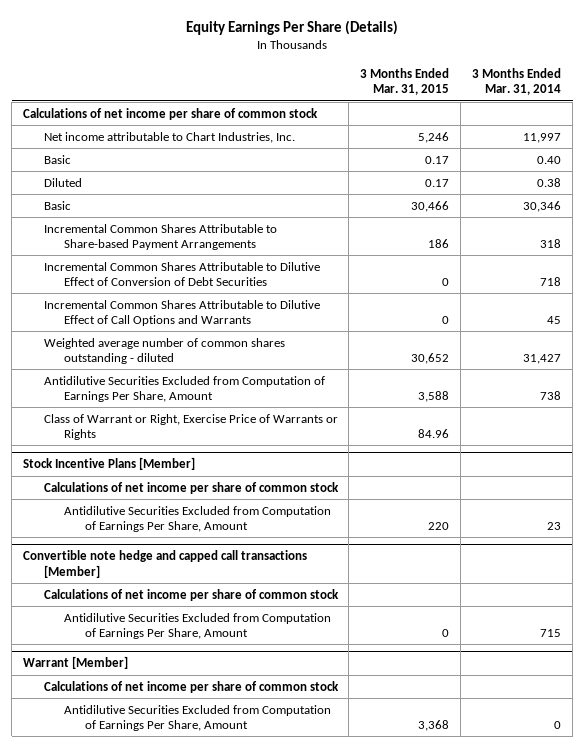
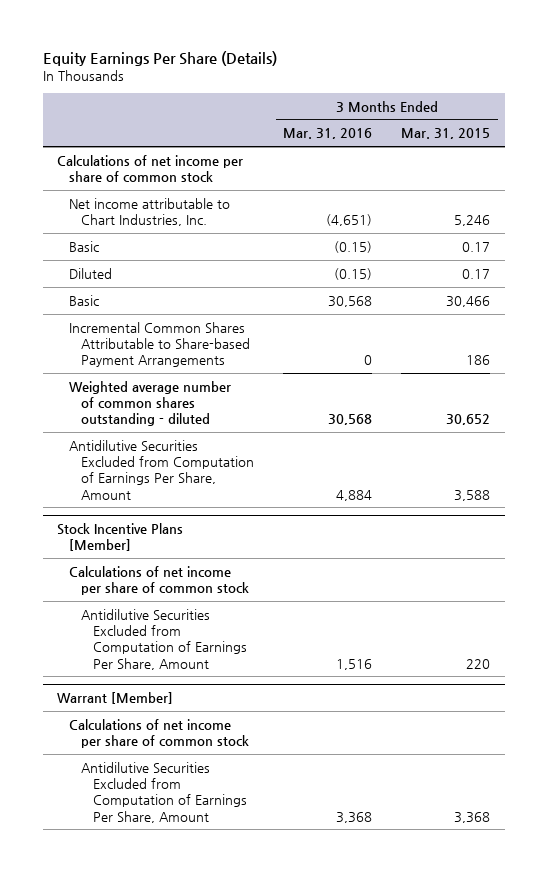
[472,68,562,96] 3 Months Ended Mar. 31, 2014 -> none
none -> [283,128,373,140] Mar. 31, 2016
[43,261,320,287] Incremental Common Shares Attributable to Dilutive Effect of Conversion of Debt Securities -> none
[43,299,320,327] Incremental Common Shares Attributable to Dilutive Effect of Call Options and Warrants -> none
[43,413,338,441] Class of Warrant or Right, Exercise Price of Warrants or Rights -> none
[22,550,307,578] Convertible note hedge and capped call transactions [Member] -> none
[43,588,339,601] Calculations of net income per share of common stock -> none
[64,612,332,640] Antidilutive Securities Excluded from Computation of Earnings Per Share, Amount -> none

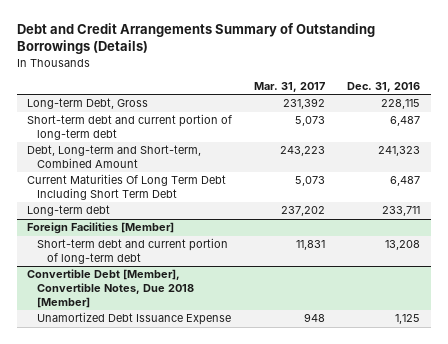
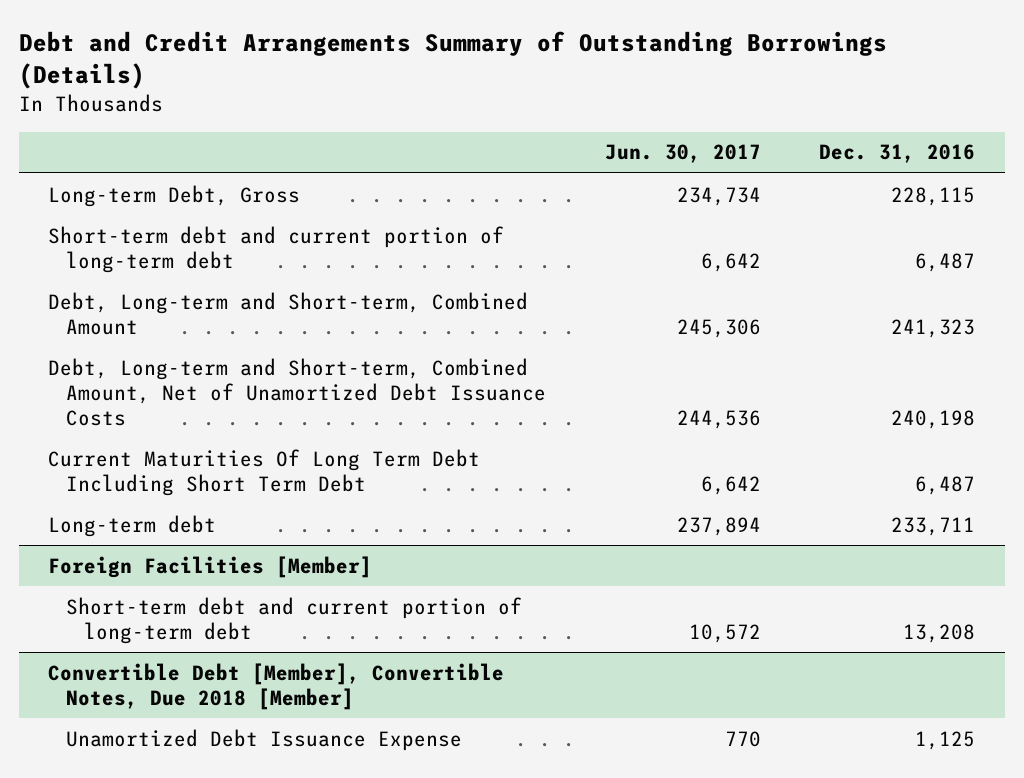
[254,82,326,93] Mar. 31, 2017 -> none
none -> [604,144,761,164] Jun. 30, 2017
none -> [48,357,547,426] Debt, Long-term and Short-term, Combined Amount, Net of Unamortized Debt Issuance Costs

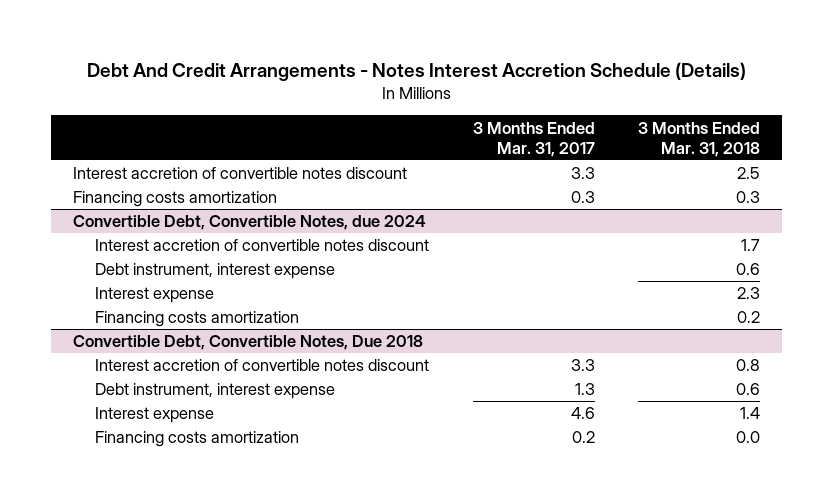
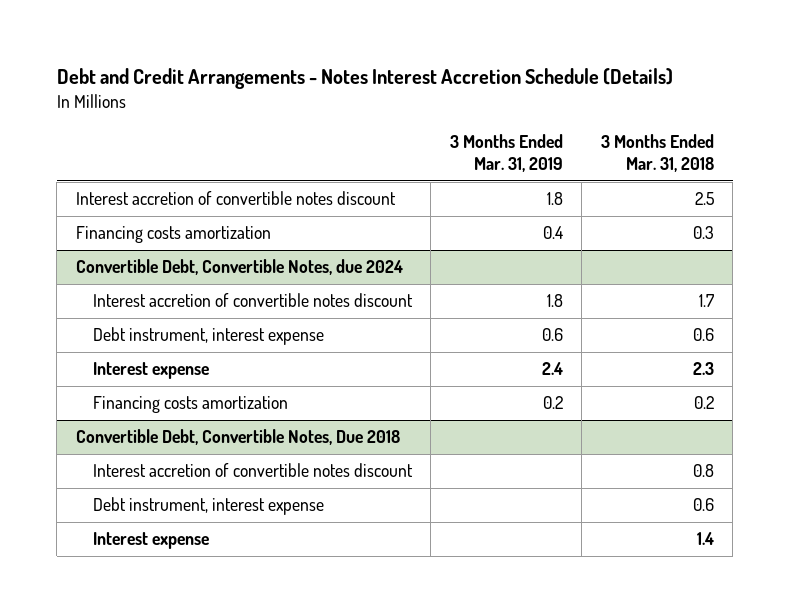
[86,61,746,81] Debt And Credit Arrangements - Notes Interest Accretion Schedule (Details) -> [56,67,673,89] Debt and Credit Arrangements - Notes Interest Accretion Schedule (Details)
[472,121,595,157] 3 Months Ended Mar. 31, 2017 -> none
none -> [449,134,563,173] 3 Months Ended Mar. 31, 2019
[94,431,299,448] Financing costs amortization -> none

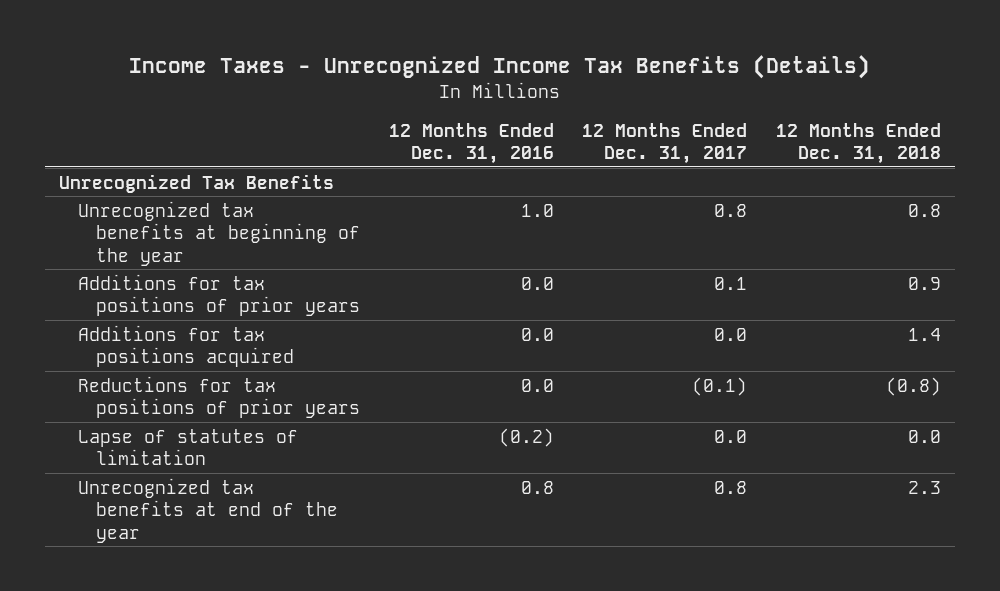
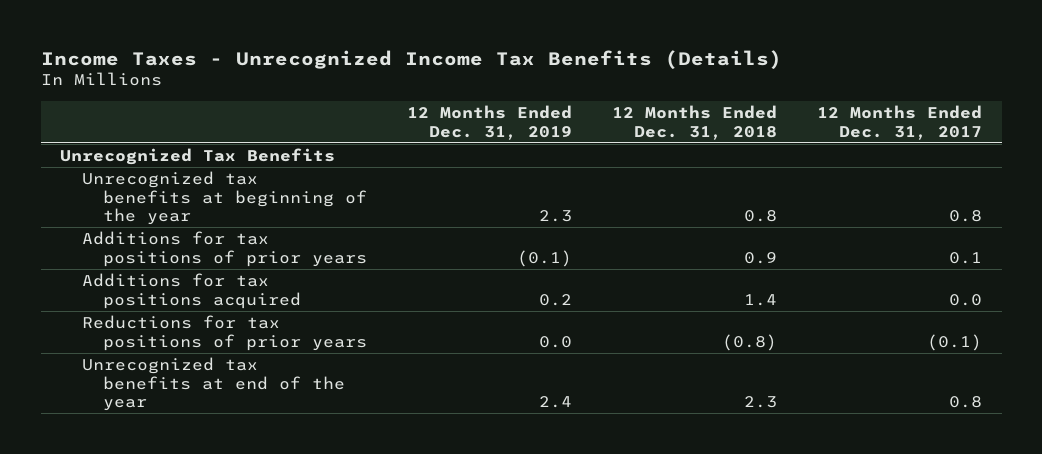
[388,122,554,165] 12 Months Ended Dec. 31, 2016 -> none
none -> [407,105,573,140] 12 Months Ended Dec. 31, 2019
[77,428,298,466] Lapse of statutes of limitation -> none

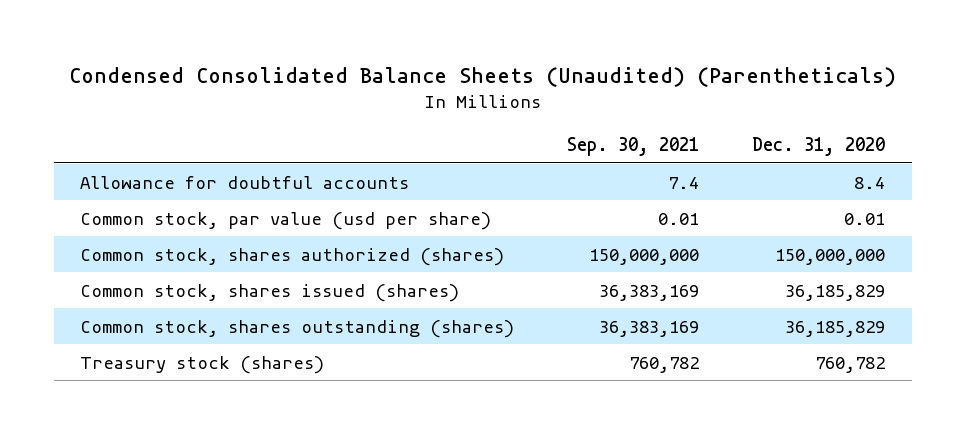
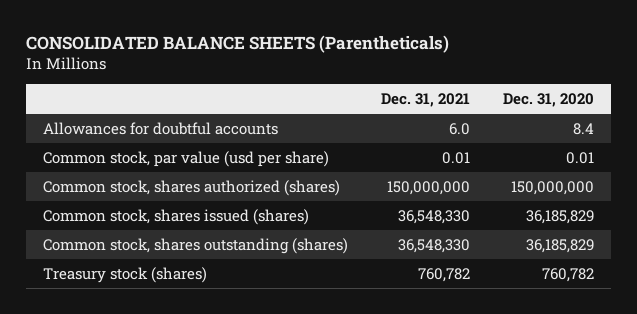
[68,66,896,87] Condensed Consolidated Balance Sheets (Unaudited) (Parentheticals) -> [25,35,449,54] CONSOLIDATED BALANCE SHEETS (Parentheticals)
[567,137,700,157] Sep. 30, 2021 -> none
none -> [380,93,470,108] Dec. 31, 2021
[80,175,410,189] Allowance for doubtful accounts -> [42,121,278,135] Allowances for doubtful accounts

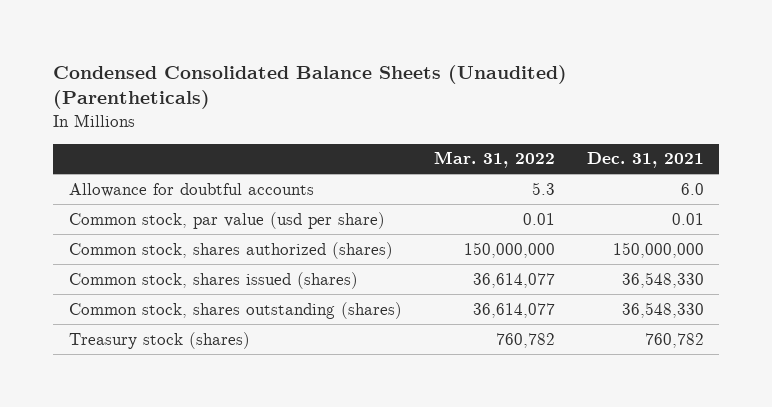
[25,35,449,54] CONSOLIDATED BALANCE SHEETS (Parentheticals) -> [52,64,567,110] Condensed Consolidated Balance Sheets (Unaudited) (Parentheticals)
[503,93,595,108] Dec. 31, 2020 -> none
none -> [433,151,555,169] Mar. 31, 2022
[42,121,278,135] Allowances for doubtful accounts -> [68,182,314,197] Allowance for doubtful accounts

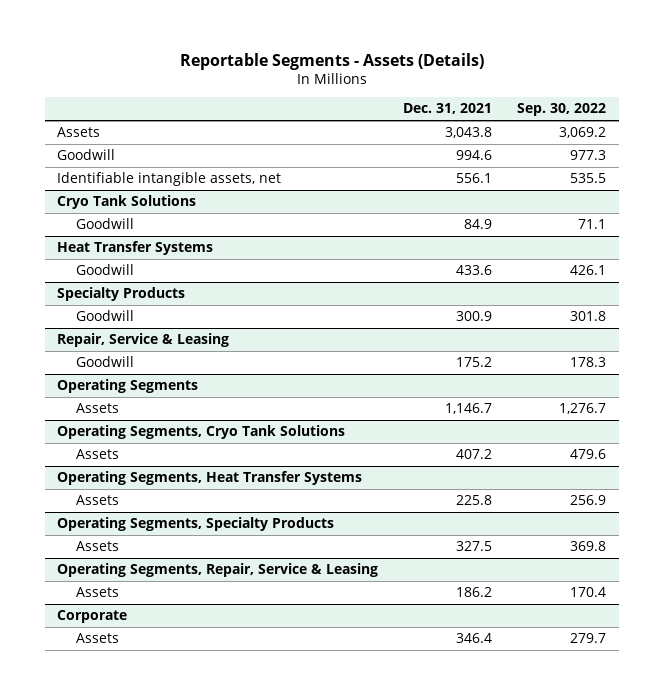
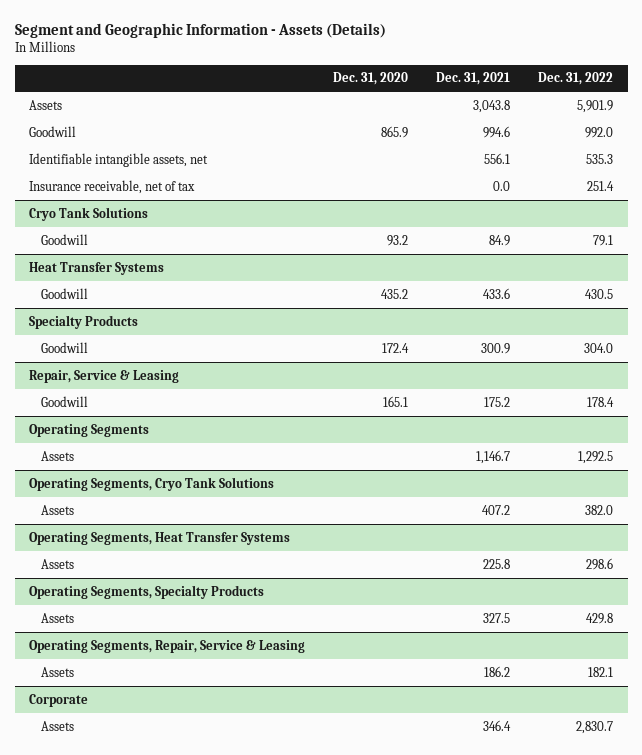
[179,52,484,70] Reportable Segments - Assets (Details) -> [14,22,386,38] Segment and Geographic Information - Assets (Details)
[517,103,607,117] Sep. 30, 2022 -> none
none -> [333,72,409,86] Dec. 31, 2020
none -> [538,72,614,86] Dec. 31, 2022
none -> [28,179,195,194] Insurance receivable, net of tax

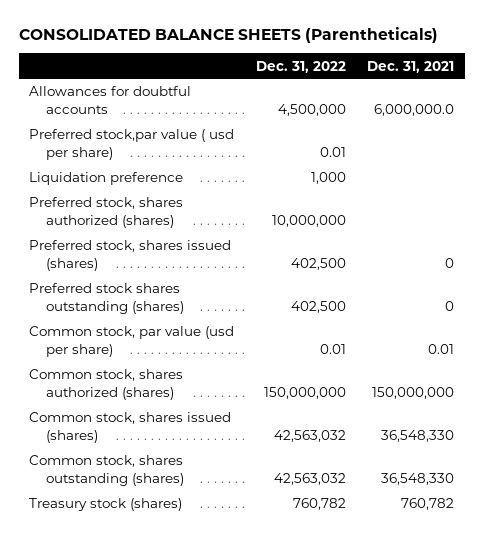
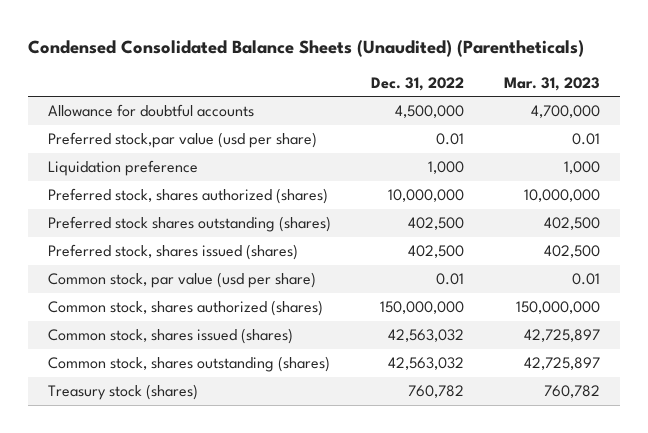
[18,26,438,43] CONSOLIDATED BALANCE SHEETS (Parentheticals) -> [27,39,584,57] Condensed Consolidated Balance Sheets (Unaudited) (Parentheticals)
[367,60,455,73] Dec. 31, 2021 -> none
none -> [503,76,600,91] Mar. 31, 2023
[29,86,192,114] Allowances for doubtful accounts -> [47,104,254,118] Allowance for doubtful accounts
[29,129,235,160] Preferred stock,par value ( usd per share) -> [47,132,317,149] Preferred stock,par value (usd per share)
[29,240,232,271] Preferred stock, shares issued (shares) -> [47,244,298,261] Preferred stock, shares issued (shares)

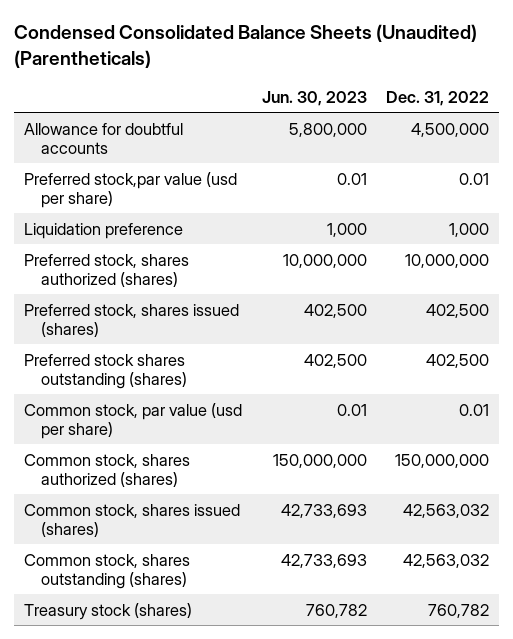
[503,76,600,91] Mar. 31, 2023 -> none
none -> [261,90,367,106] Jun. 30, 2023
[47,216,331,233] Preferred stock shares outstanding (shares) -> [23,353,188,389] Preferred stock shares outstanding (shares)

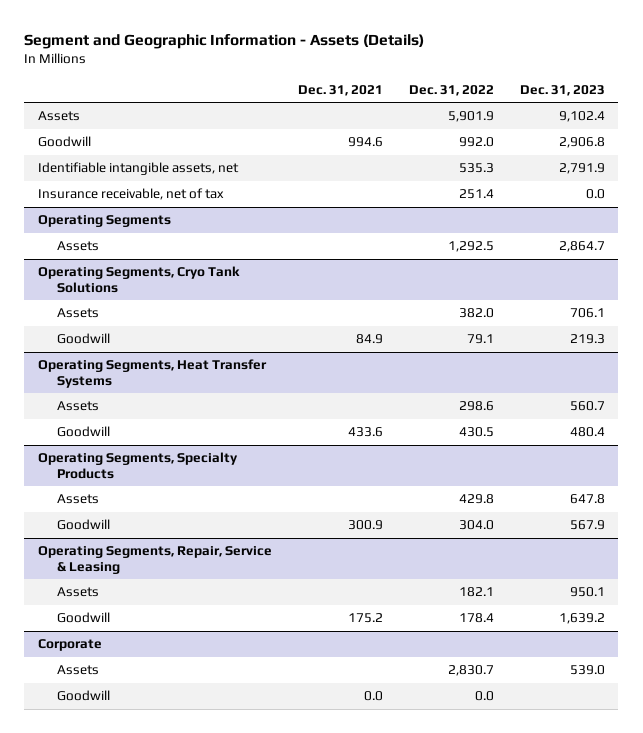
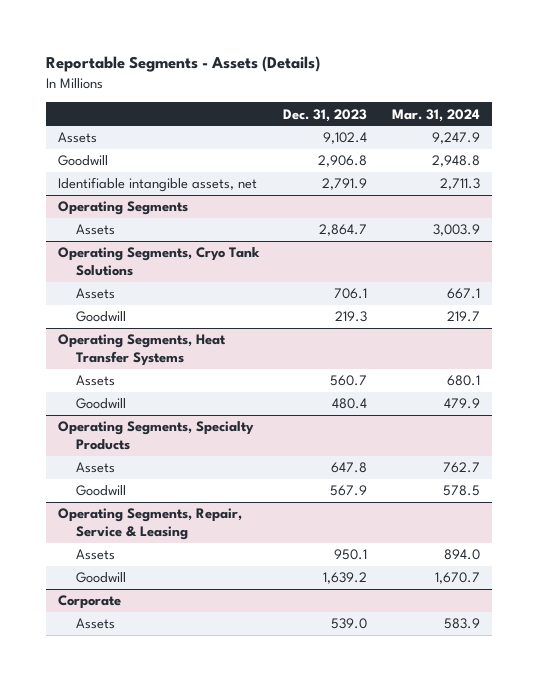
[24,34,425,50] Segment and Geographic Information - Assets (Details) -> [45,56,320,73] Reportable Segments - Assets (Details)
[297,84,383,96] Dec. 31, 2021 -> none
[408,84,494,96] Dec. 31, 2022 -> none
none -> [391,108,480,122] Mar. 31, 2024
[37,188,224,201] Insurance receivable, net of tax -> none
[57,690,111,702] Goodwill -> none

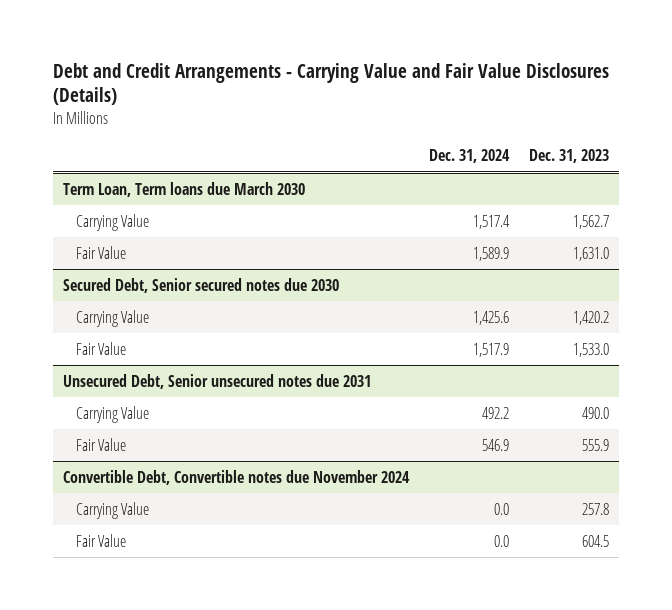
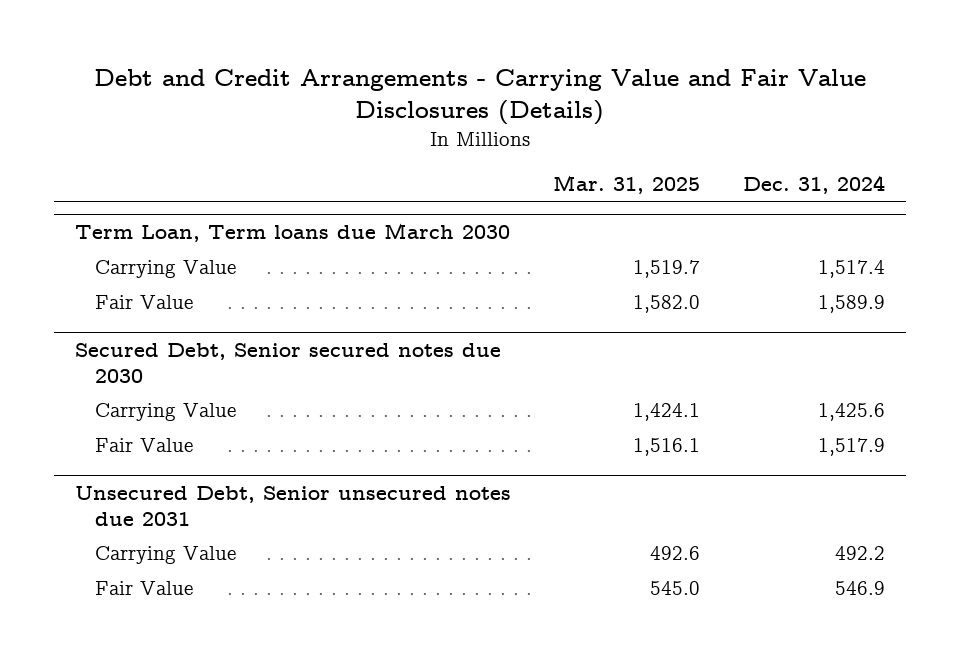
[529,149,610,164] Dec. 31, 2023 -> none
none -> [553,175,701,195] Mar. 31, 2025
[62,469,410,485] Convertible Debt, Convertible notes due November 2024 -> none
[76,501,150,519] Carrying Value -> none
[76,533,127,547] Fair Value -> none

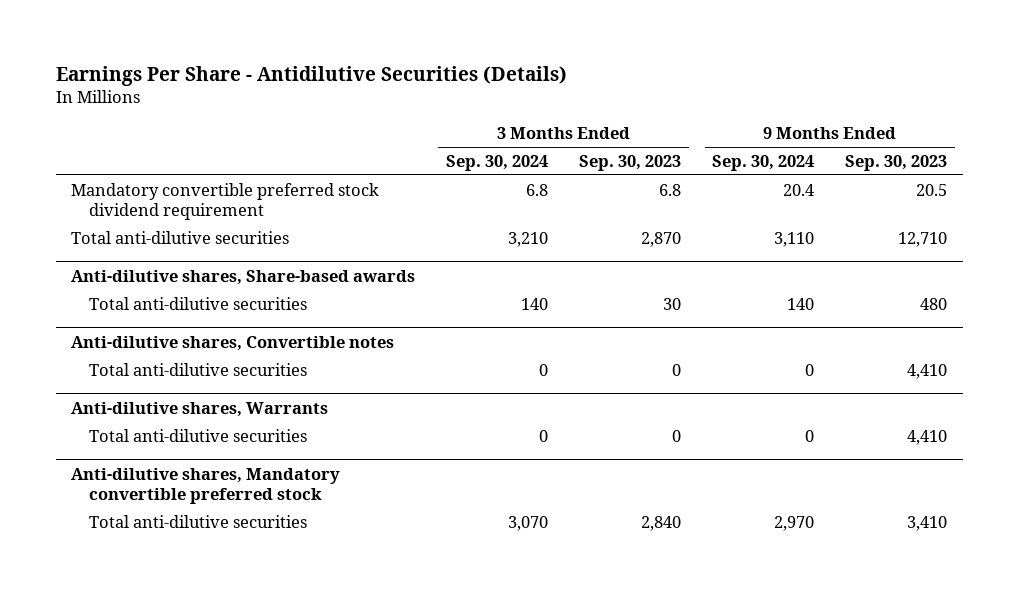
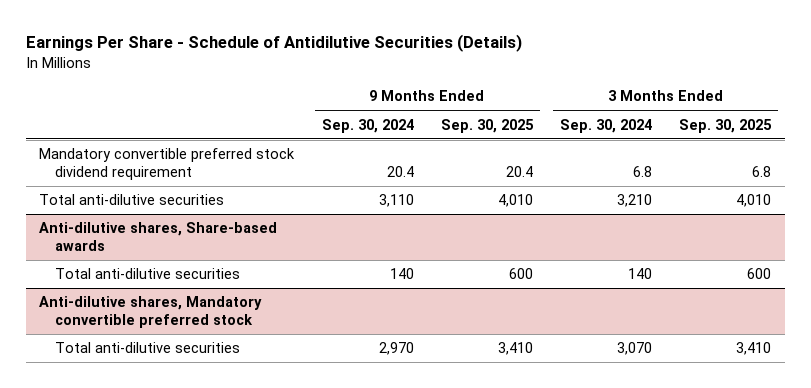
[55,66,567,87] Earnings Per Share - Antidilutive Securities (Details) -> [25,34,522,53] Earnings Per Share - Schedule of Antidilutive Securities (Details)
[579,154,682,171] Sep. 30, 2023 -> none
[845,154,948,171] Sep. 30, 2023 -> none
none -> [440,118,534,133] Sep. 30, 2025
none -> [679,118,773,133] Sep. 30, 2025
[71,335,395,351] Anti-dilutive shares, Convertible notes -> none
[89,362,308,376] Total anti-dilutive securities -> none
[71,401,329,417] Anti-dilutive shares, Warrants -> none
[89,428,308,442] Total anti-dilutive securities -> none

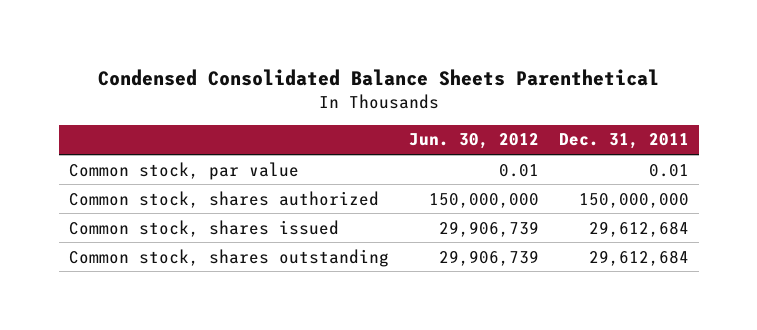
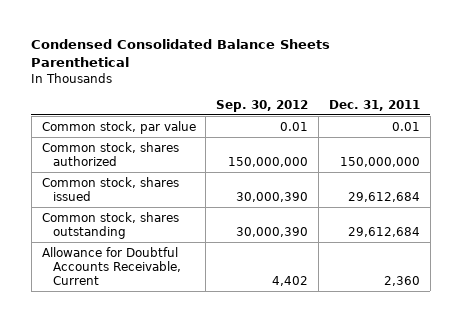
[408,133,539,150] Jun. 30, 2012 -> none
none -> [216,99,309,112] Sep. 30, 2012
none -> [41,246,182,285] Allowance for Doubtful Accounts Receivable, Current

